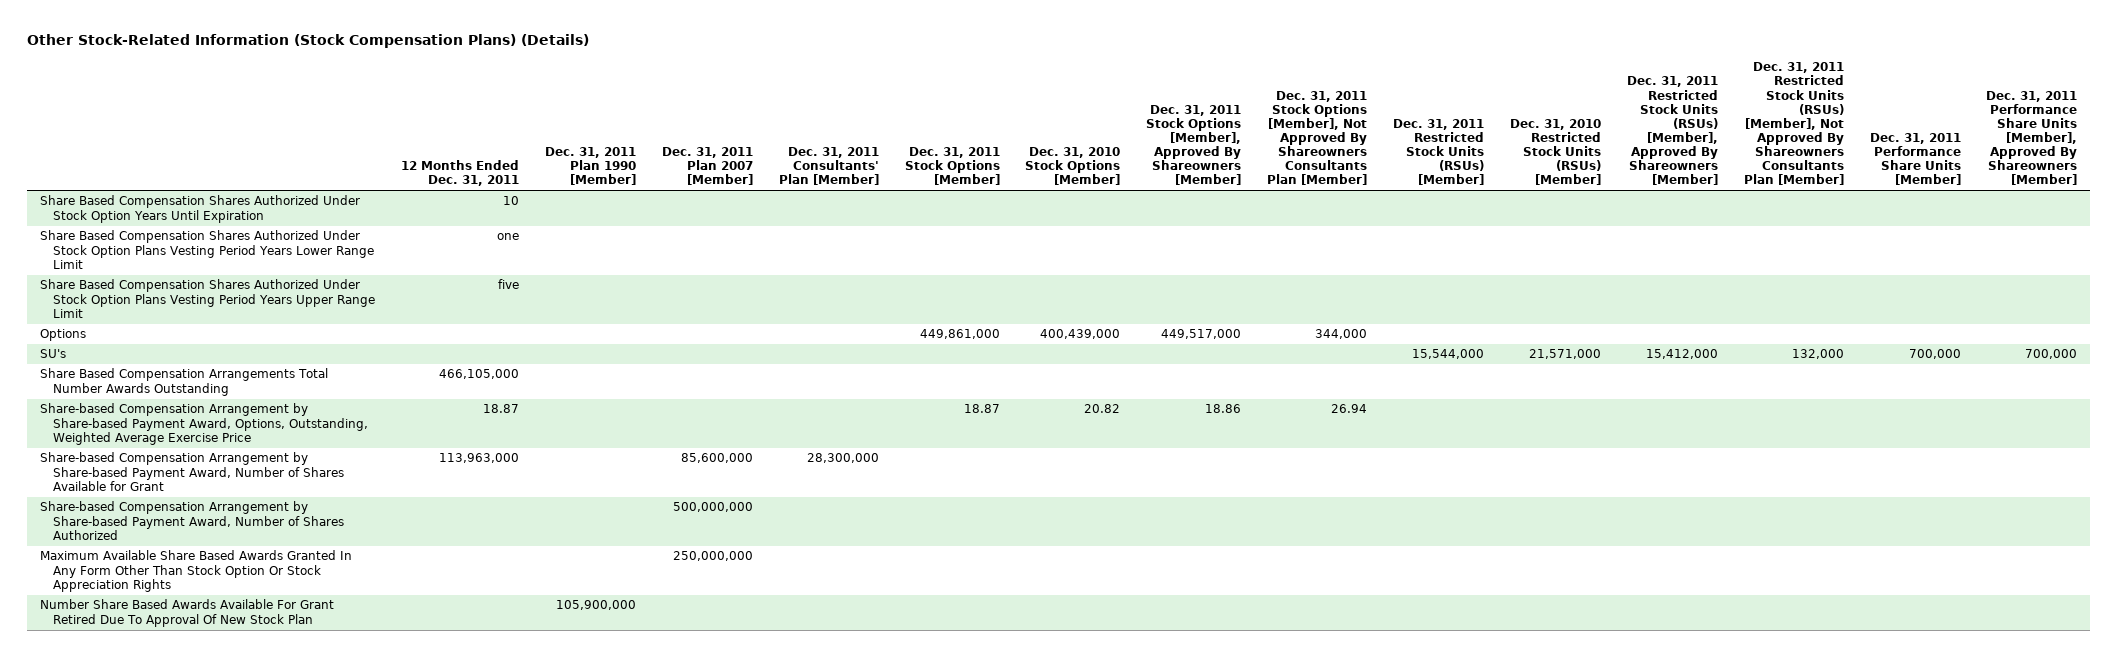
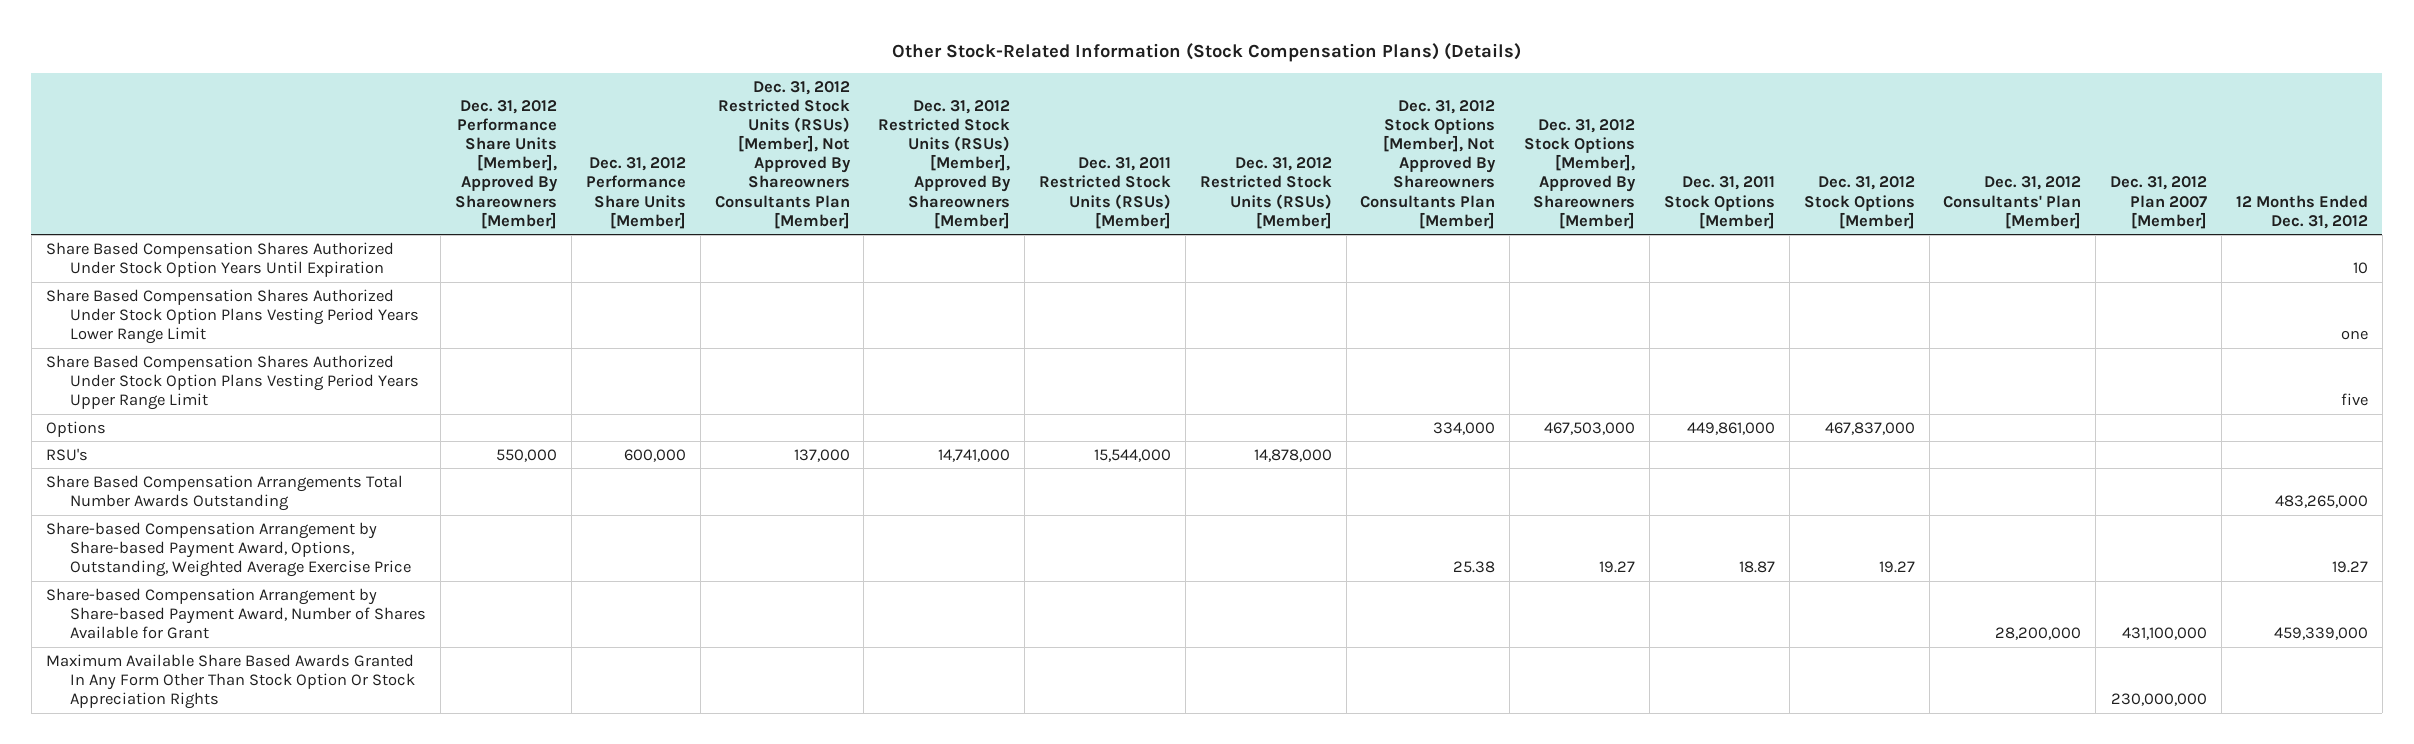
[400,160,519,187] 12 Months Ended Dec. 31, 2011 -> none
[544,147,636,186] Dec. 31, 2011 Plan 1990 [Member] -> none
[661,147,753,186] Dec. 31, 2011 Plan 2007 [Member] -> none
[778,147,879,186] Dec. 31, 2011 Consultants' Plan [Member] -> none
[1025,147,1121,186] Dec. 31, 2010 Stock Options [Member] -> none
[1146,104,1242,186] Dec. 31, 2011 Stock Options [Member], Approved By Shareowners [Member] -> none
[1267,90,1368,186] Dec. 31, 2011 Stock Options [Member], Not Approved By Shareowners Consultants Plan [Member] -> none
[1509,118,1601,186] Dec. 31, 2010 Restricted Stock Units (RSUs) [Member] -> none
[1626,76,1718,186] Dec. 31, 2011 Restricted Stock Units (RSUs) [Member], Approved By Shareowners [Member] -> none
[1743,62,1844,186] Dec. 31, 2011 Restricted Stock Units (RSUs) [Member], Not Approved By Shareowners Consultants Plan [Member] -> none
[1869,132,1961,186] Dec. 31, 2011 Performance Share Units [Member] -> none
[1986,90,2078,186] Dec. 31, 2011 Performance Share Units [Member], Approved By Shareowners [Member] -> none
none -> [455,99,559,229] Dec. 31, 2012 Performance Share Units [Member], Approved By Shareowners [Member]
none -> [585,157,686,229] Dec. 31, 2012 Performance Share Units [Member]
none -> [714,80,851,229] Dec. 31, 2012 Restricted Stock Units (RSUs) [Member], Not Approved By Shareowners Consultants Plan [Member]
none -> [878,99,1012,229] Dec. 31, 2012 Restricted Stock Units (RSUs) [Member], Approved By Shareowners [Member]
none -> [1199,157,1332,229] Dec. 31, 2012 Restricted Stock Units (RSUs) [Member]
none -> [1360,99,1497,229] Dec. 31, 2012 Stock Options [Member], Not Approved By Shareowners Consultants Plan [Member]
none -> [1524,118,1637,229] Dec. 31, 2012 Stock Options [Member], Approved By Shareowners [Member]
none -> [1803,176,1915,229] Dec. 31, 2012 Stock Options [Member]
none -> [1943,176,2082,229] Dec. 31, 2012 Consultants' Plan [Member]
none -> [2110,176,2208,229] Dec. 31, 2012 Plan 2007 [Member]
none -> [2235,194,2368,229] 12 Months Ended Dec. 31, 2012
[40,349,67,359] SU's -> [45,447,88,461] RSU's
[40,501,345,540] Share-based Compensation Arrangement by Share-based Payment Award, Number of Shares Authorized -> none
[40,599,335,627] Number Share Based Awards Available For Grant Retired Due To Approval Of New Stock Plan -> none

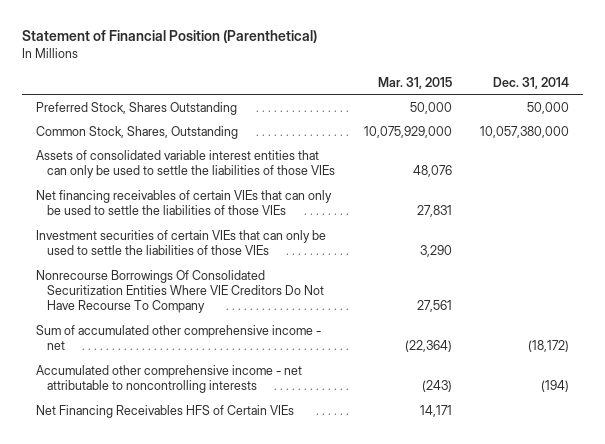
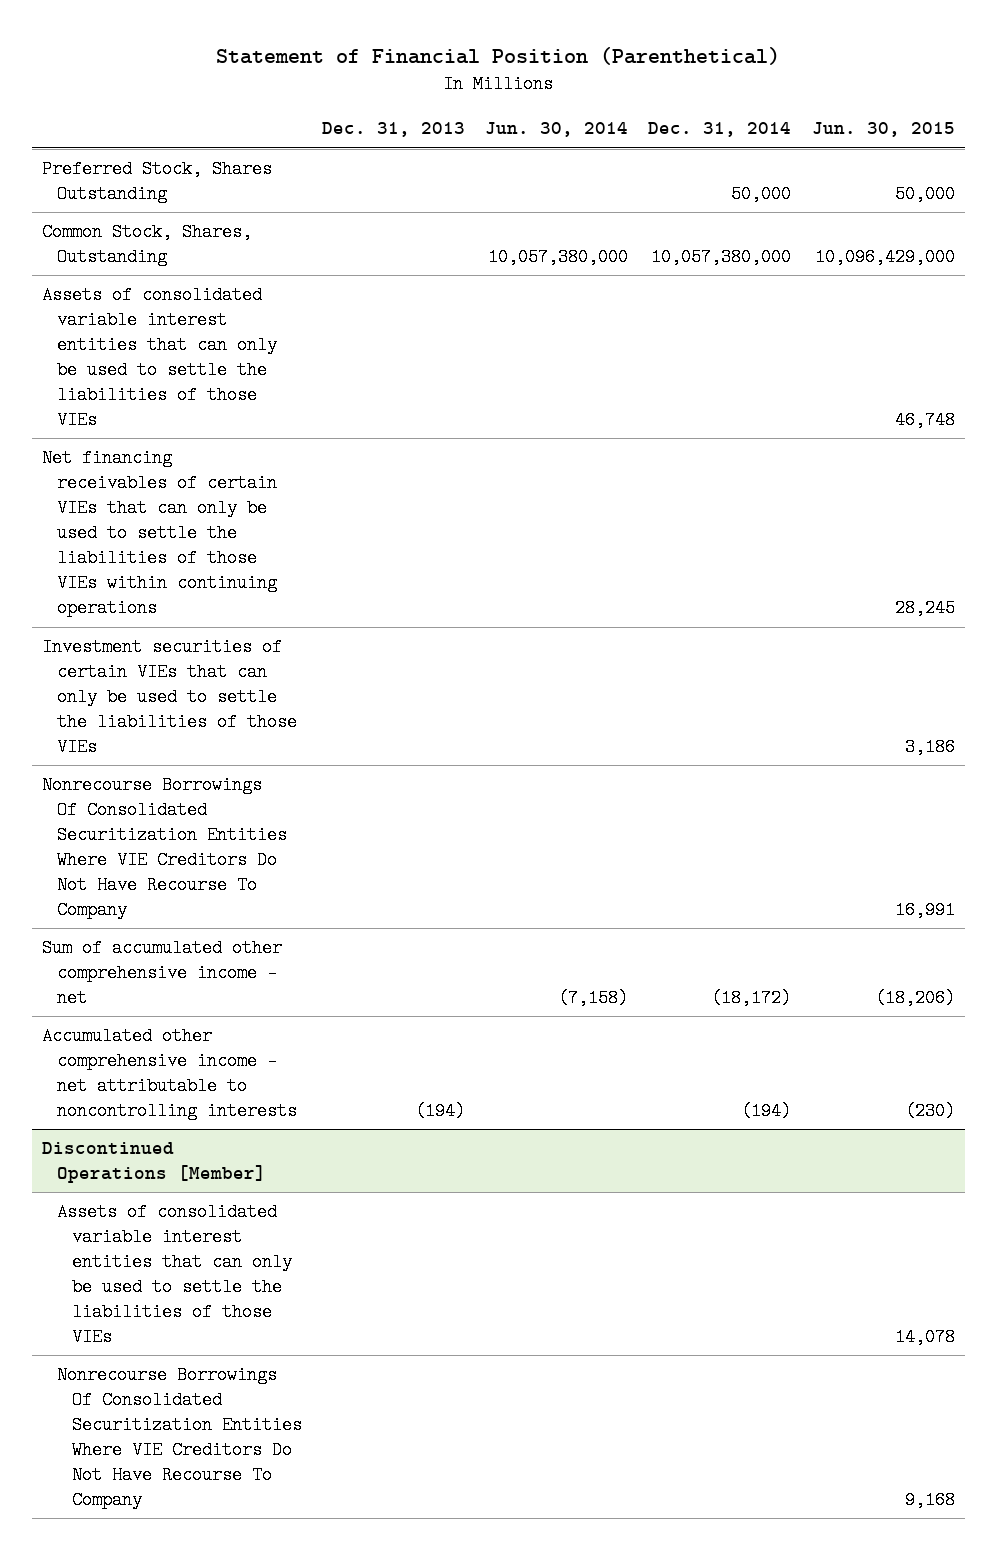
[377,76,452,89] Mar. 31, 2015 -> none
none -> [321,122,465,138] Dec. 31, 2013
none -> [485,122,629,138] Jun. 30, 2014
none -> [811,122,955,138] Jun. 30, 2015
[36,189,333,215] Net financing receivables of certain VIEs that can only be used to settle the liabilities of those VIEs -> [41,449,277,618] Net financing receivables of certain VIEs that can only be used to settle the liabilities of those VIEs within continuing operations
[36,404,295,418] Net Financing Receivables HFS of Certain VIEs -> none
none -> [41,1142,266,1184] Discontinued Operations [Member]
none -> [56,1203,292,1347] Assets of consolidated variable interest entities that can only be used to settle the liabilities of those VIEs
none -> [56,1366,302,1510] Nonrecourse Borrowings Of Consolidated Securitization Entities Where VIE Creditors Do Not Have Recourse To Company

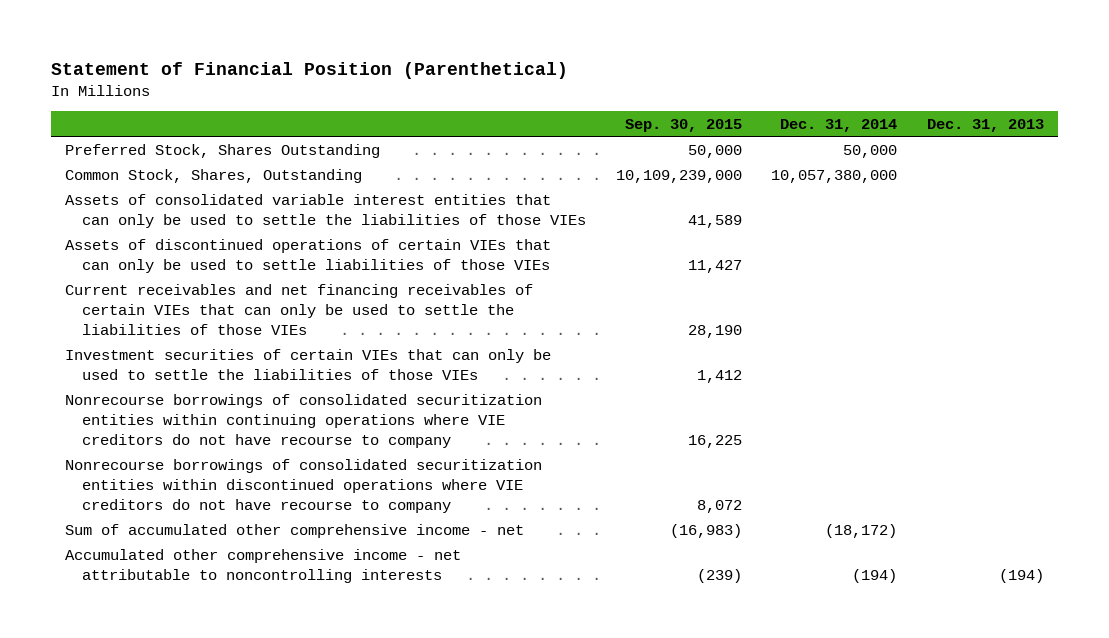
[485,122,629,138] Jun. 30, 2014 -> none
[811,122,955,138] Jun. 30, 2015 -> none
none -> [624,118,742,132] Sep. 30, 2015
none -> [65,238,552,273] Assets of discontinued operations of certain VIEs that can only be used to settle liabilities of those VIEs
[41,449,277,618] Net financing receivables of certain VIEs that can only be used to settle the liabilities of those VIEs within continuing operations -> [65,283,534,335] Current receivables and net financing receivables of certain VIEs that can only be used to settle the liabilities of those VIEs
[41,776,287,920] Nonrecourse Borrowings Of Consolidated Securitization Entities Where VIE Creditors Do Not Have Recourse To Company -> [65,393,543,448] Nonrecourse borrowings of consolidated securitization entities within continuing operations where VIE creditors do not have recourse to company
none -> [65,458,543,513] Nonrecourse borrowings of consolidated securitization entities within discontinued operations where VIE creditors do not have recourse to company
[41,1142,266,1184] Discontinued Operations [Member] -> none
[56,1203,292,1347] Assets of consolidated variable interest entities that can only be used to settle the liabilities of those VIEs -> none
[56,1366,302,1510] Nonrecourse Borrowings Of Consolidated Securitization Entities Where VIE Creditors Do Not Have Recourse To Company -> none

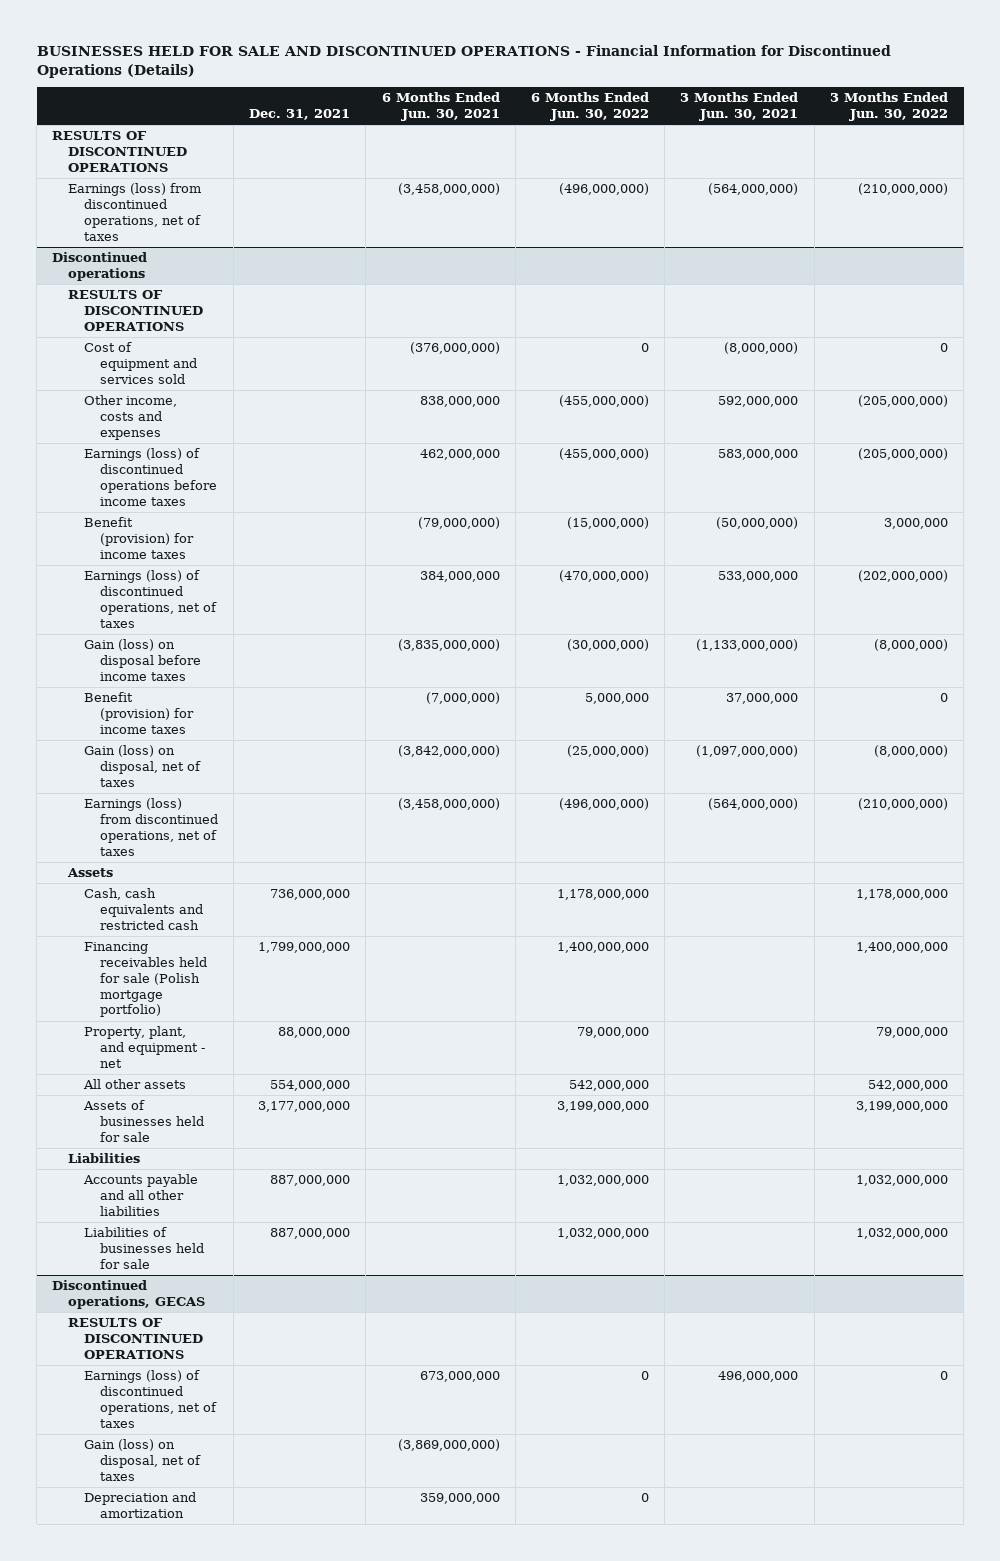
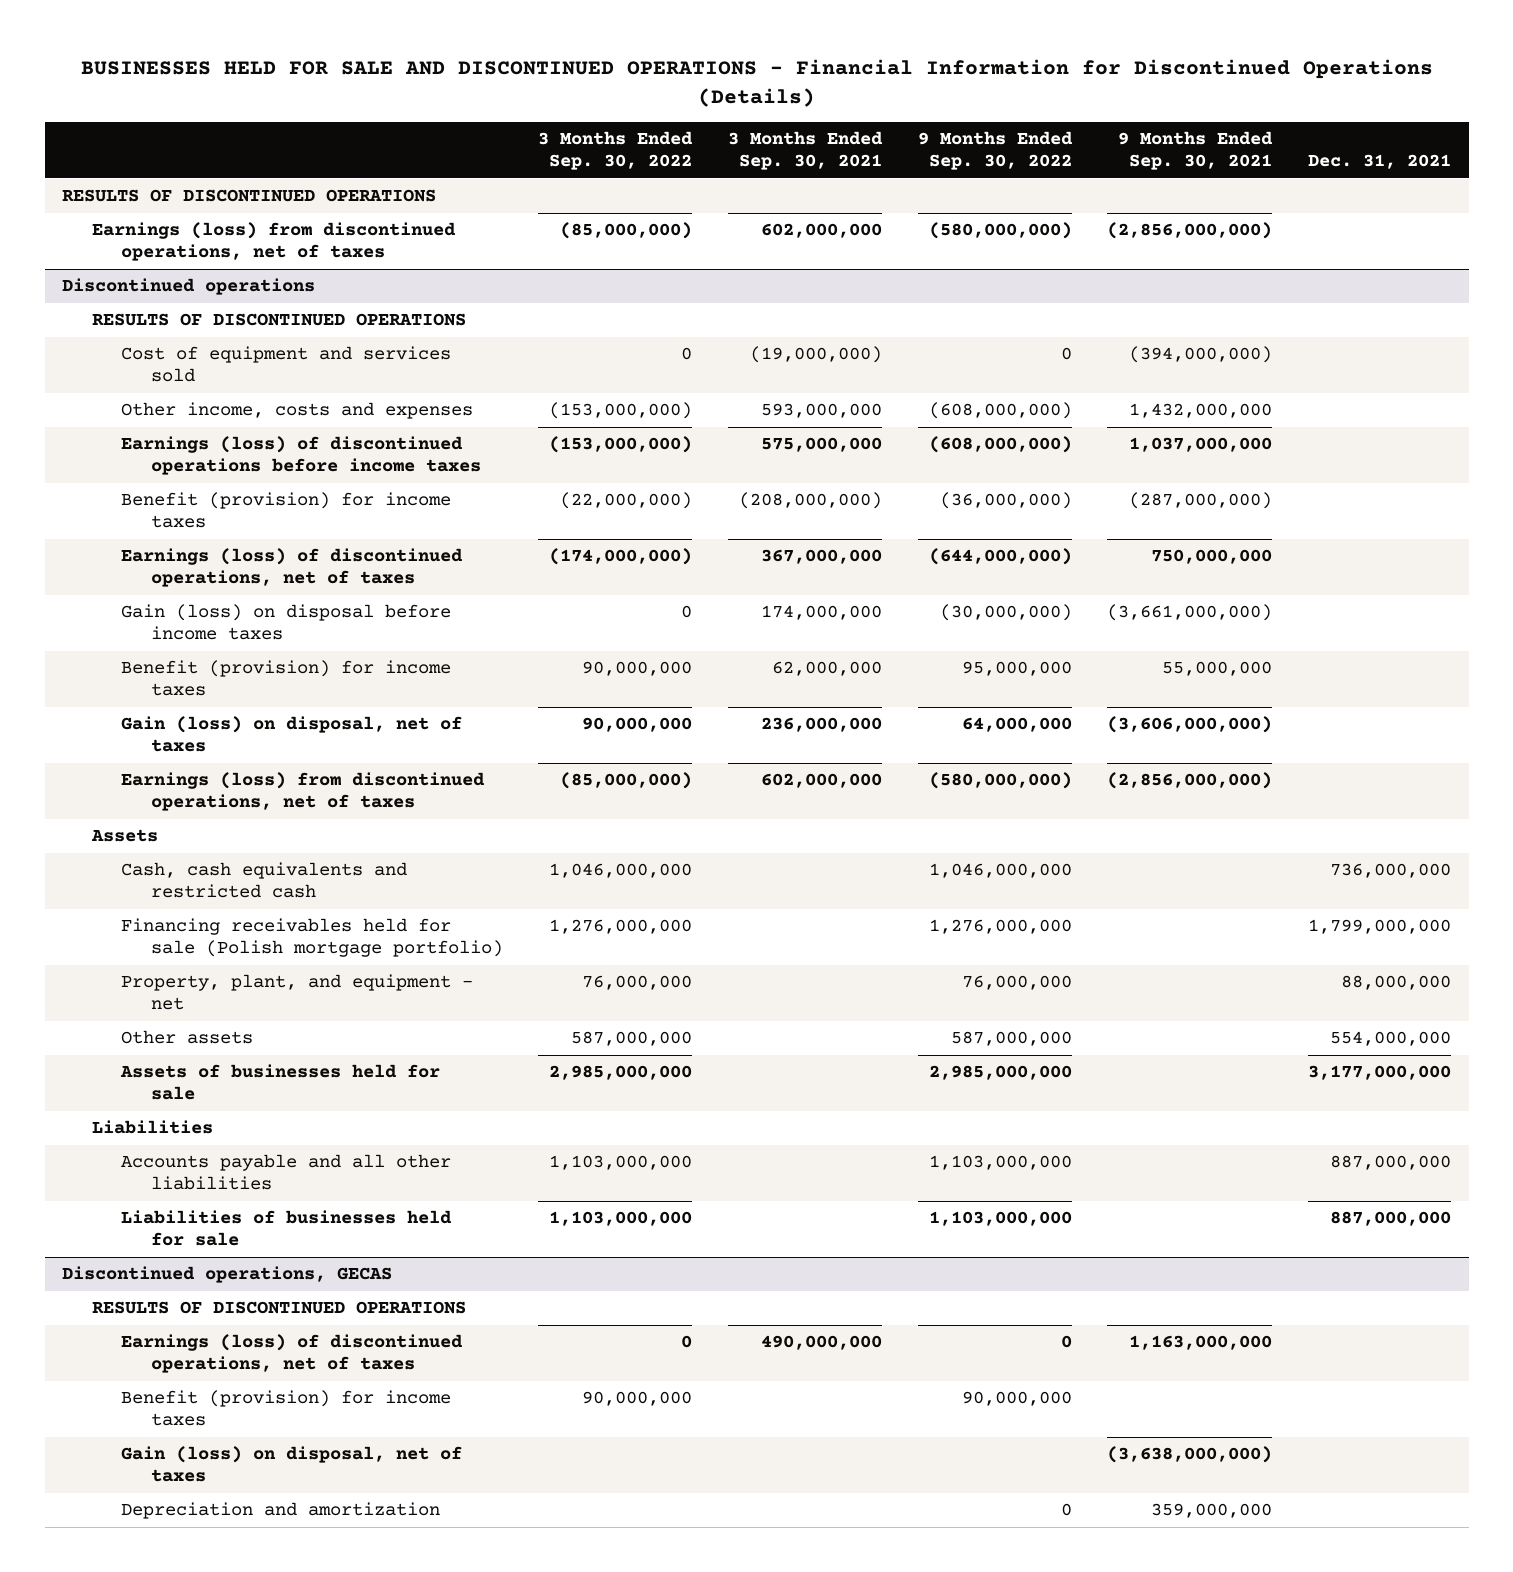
[381,92,500,122] 6 Months Ended Jun. 30, 2021 -> none
[530,92,649,122] 6 Months Ended Jun. 30, 2022 -> none
[680,92,799,122] 3 Months Ended Jun. 30, 2021 -> none
[829,92,948,122] 3 Months Ended Jun. 30, 2022 -> none
none -> [538,131,694,171] 3 Months Ended Sep. 30, 2022
none -> [728,131,884,171] 3 Months Ended Sep. 30, 2021
none -> [917,131,1073,171] 9 Months Ended Sep. 30, 2022
none -> [1118,131,1274,171] 9 Months Ended Sep. 30, 2021
[82,1079,186,1090] All other assets -> [121,1030,254,1045] Other assets
none -> [121,1390,452,1427] Benefit (provision) for income taxes

